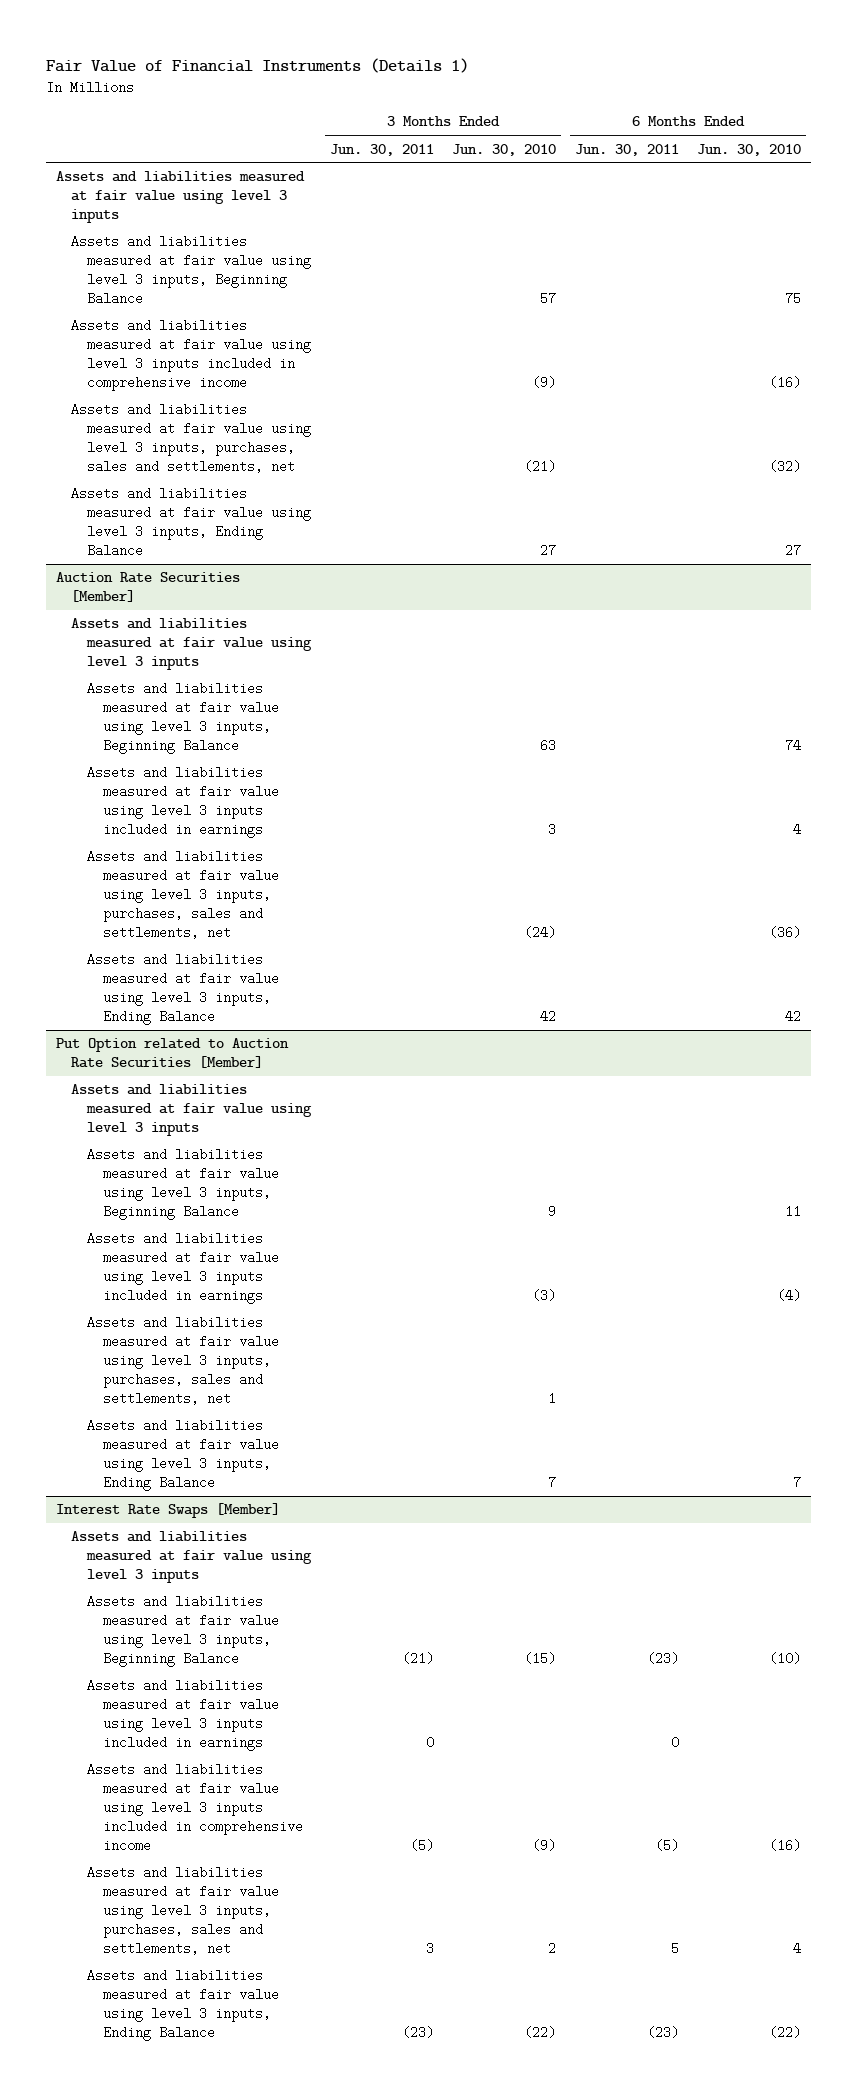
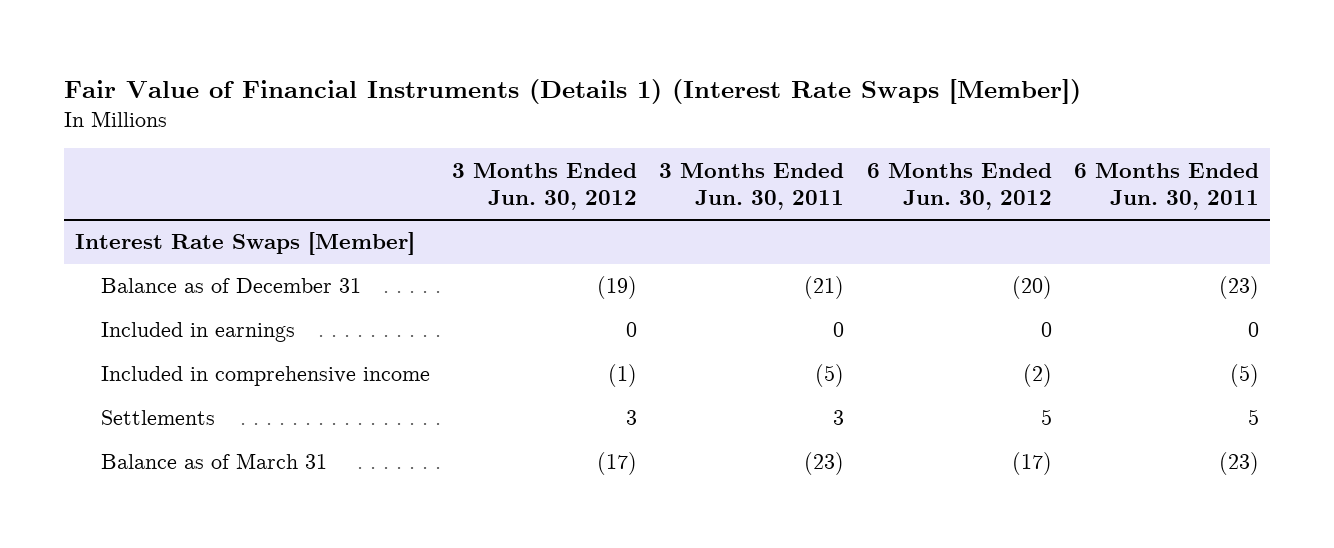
[46,57,470,73] Fair Value of Financial Instruments (Details 1) -> [64,78,1082,104] Fair Value of Financial Instruments (Details 1) (Interest Rate Swaps [Member])
[452,143,557,156] Jun. 30, 2010 -> none
[697,143,802,156] Jun. 30, 2010 -> none
none -> [452,162,638,210] 3 Months Ended Jun. 30, 2012
none -> [866,162,1052,210] 6 Months Ended Jun. 30, 2012
[55,171,305,224] Assets and liabilities measured at fair value using level 3 inputs -> none
[71,235,311,305] Assets and liabilities measured at fair value using level 3 inputs, Beginning Balance -> none
[71,319,311,391] Assets and liabilities measured at fair value using level 3 inputs included in comprehensive income -> none
[71,403,311,473] Assets and liabilities measured at fair value using level 3 inputs, purchases, sales and settlements, net -> none
[71,487,311,557] Assets and liabilities measured at fair value using level 3 inputs, Ending Balance -> none
[55,572,240,603] Auction Rate Securities [Member] -> none
[71,618,312,671] Assets and liabilities measured at fair value using level 3 inputs -> none
[86,682,279,754] Assets and liabilities measured at fair value using level 3 inputs, Beginning Balance -> none
[86,766,279,838] Assets and liabilities measured at fair value using level 3 inputs included in earnings -> none
[86,850,279,939] Assets and liabilities measured at fair value using level 3 inputs, purchases, sales and settlements, net -> none
[86,953,279,1025] Assets and liabilities measured at fair value using level 3 inputs, Ending Balance -> none
[55,1038,289,1069] Put Option related to Auction Rate Securities [Member] -> none
[71,1084,312,1137] Assets and liabilities measured at fair value using level 3 inputs -> none
[86,1148,279,1220] Assets and liabilities measured at fair value using level 3 inputs, Beginning Balance -> none
[86,1232,279,1304] Assets and liabilities measured at fair value using level 3 inputs included in earnings -> none
[86,1316,279,1405] Assets and liabilities measured at fair value using level 3 inputs, purchases, sales and settlements, net -> none
[86,1419,279,1491] Assets and liabilities measured at fair value using level 3 inputs, Ending Balance -> none
[71,1531,312,1584] Assets and liabilities measured at fair value using level 3 inputs -> none
[86,1595,279,1667] Assets and liabilities measured at fair value using level 3 inputs, Beginning Balance -> [100,278,361,294] Balance as of December 31
[86,1679,279,1751] Assets and liabilities measured at fair value using level 3 inputs included in earnings -> [100,322,295,343] Included in earnings
[86,1763,303,1852] Assets and liabilities measured at fair value using level 3 inputs included in comprehensive income -> [100,366,430,387] Included in comprehensive income
[86,1866,279,1955] Assets and liabilities measured at fair value using level 3 inputs, purchases, sales and settlements, net -> [100,410,215,426] Settlements
[86,1969,279,2041] Assets and liabilities measured at fair value using level 3 inputs, Ending Balance -> [100,453,327,470] Balance as of March 31

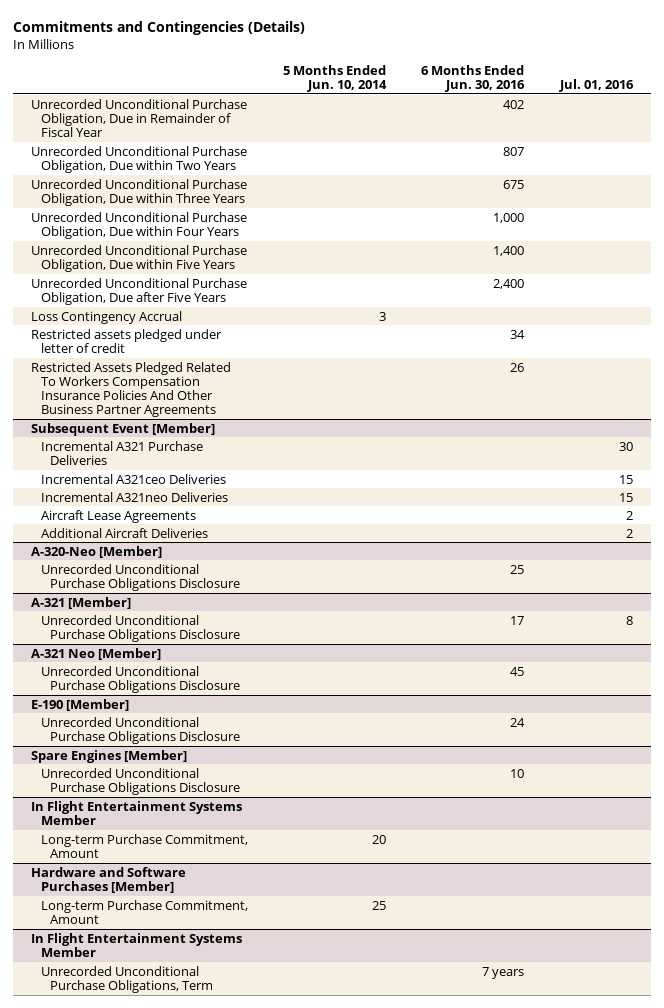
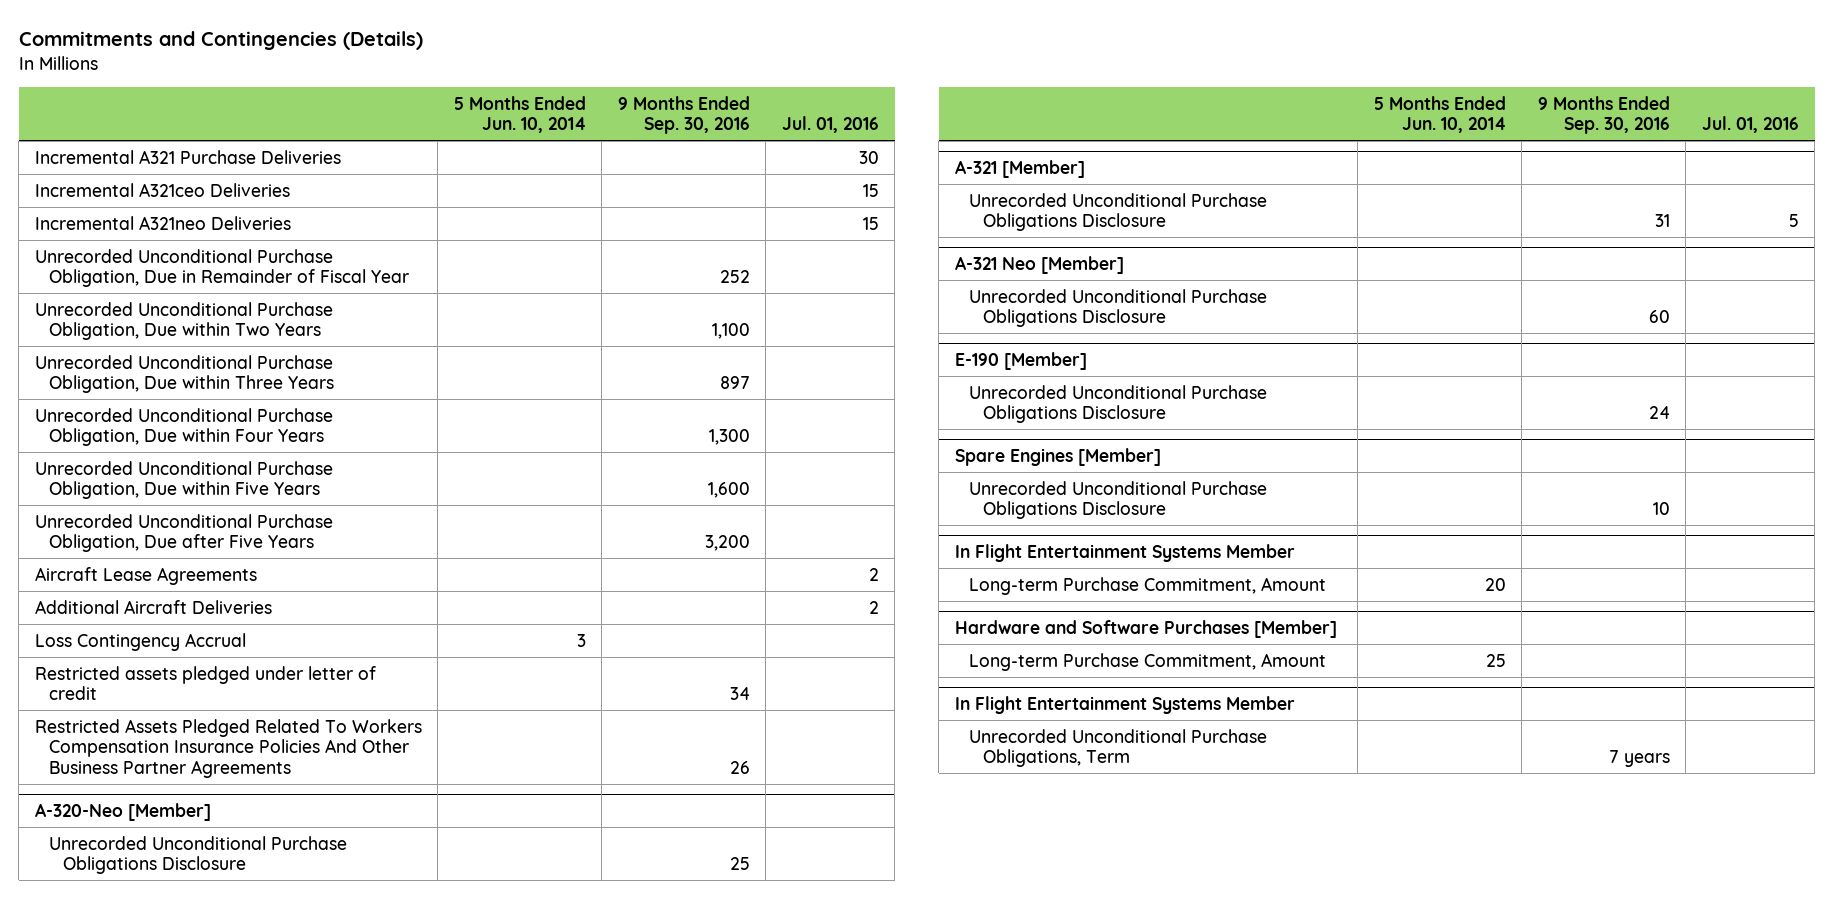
[421,64,526,92] 6 Months Ended Jun. 30, 2016 -> none
none -> [617,95,750,135] 9 Months Ended Sep. 30, 2016
none -> [34,149,341,164] Incremental A321 Purchase Deliveries
none -> [34,182,290,197] Incremental A321ceo Deliveries
none -> [34,215,291,230] Incremental A321neo Deliveries
none -> [34,566,257,585] Aircraft Lease Agreements
none -> [34,599,272,614] Additional Aircraft Deliveries
[30,422,215,436] Subsequent Event [Member] -> none
[40,440,203,465] Incremental A321 Purchase Deliveries -> none
[40,473,226,484] Incremental A321ceo Deliveries -> none
[40,491,228,502] Incremental A321neo Deliveries -> none
[40,509,196,523] Aircraft Lease Agreements -> none
[40,527,208,538] Additional Aircraft Deliveries -> none
[625,615,633,625] 8 -> [1788,214,1799,228] 5

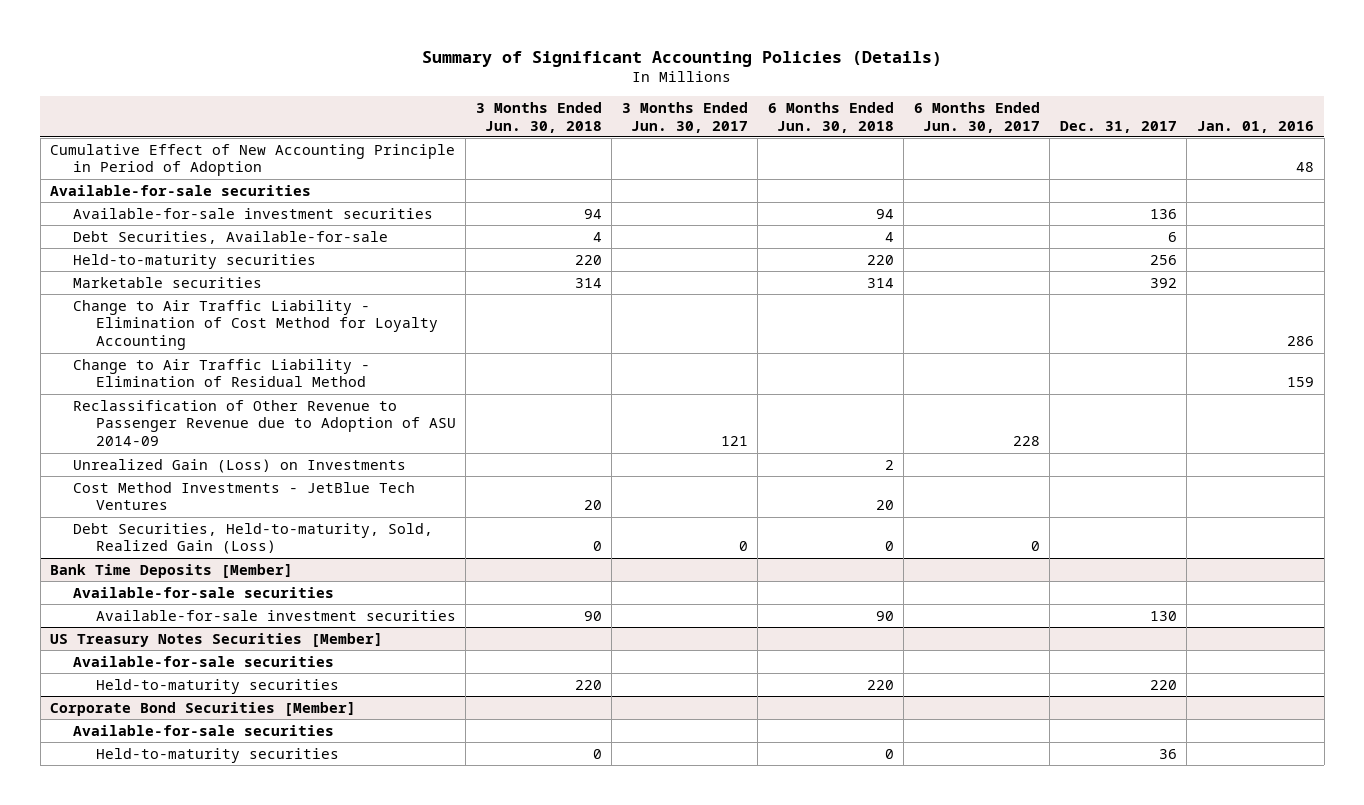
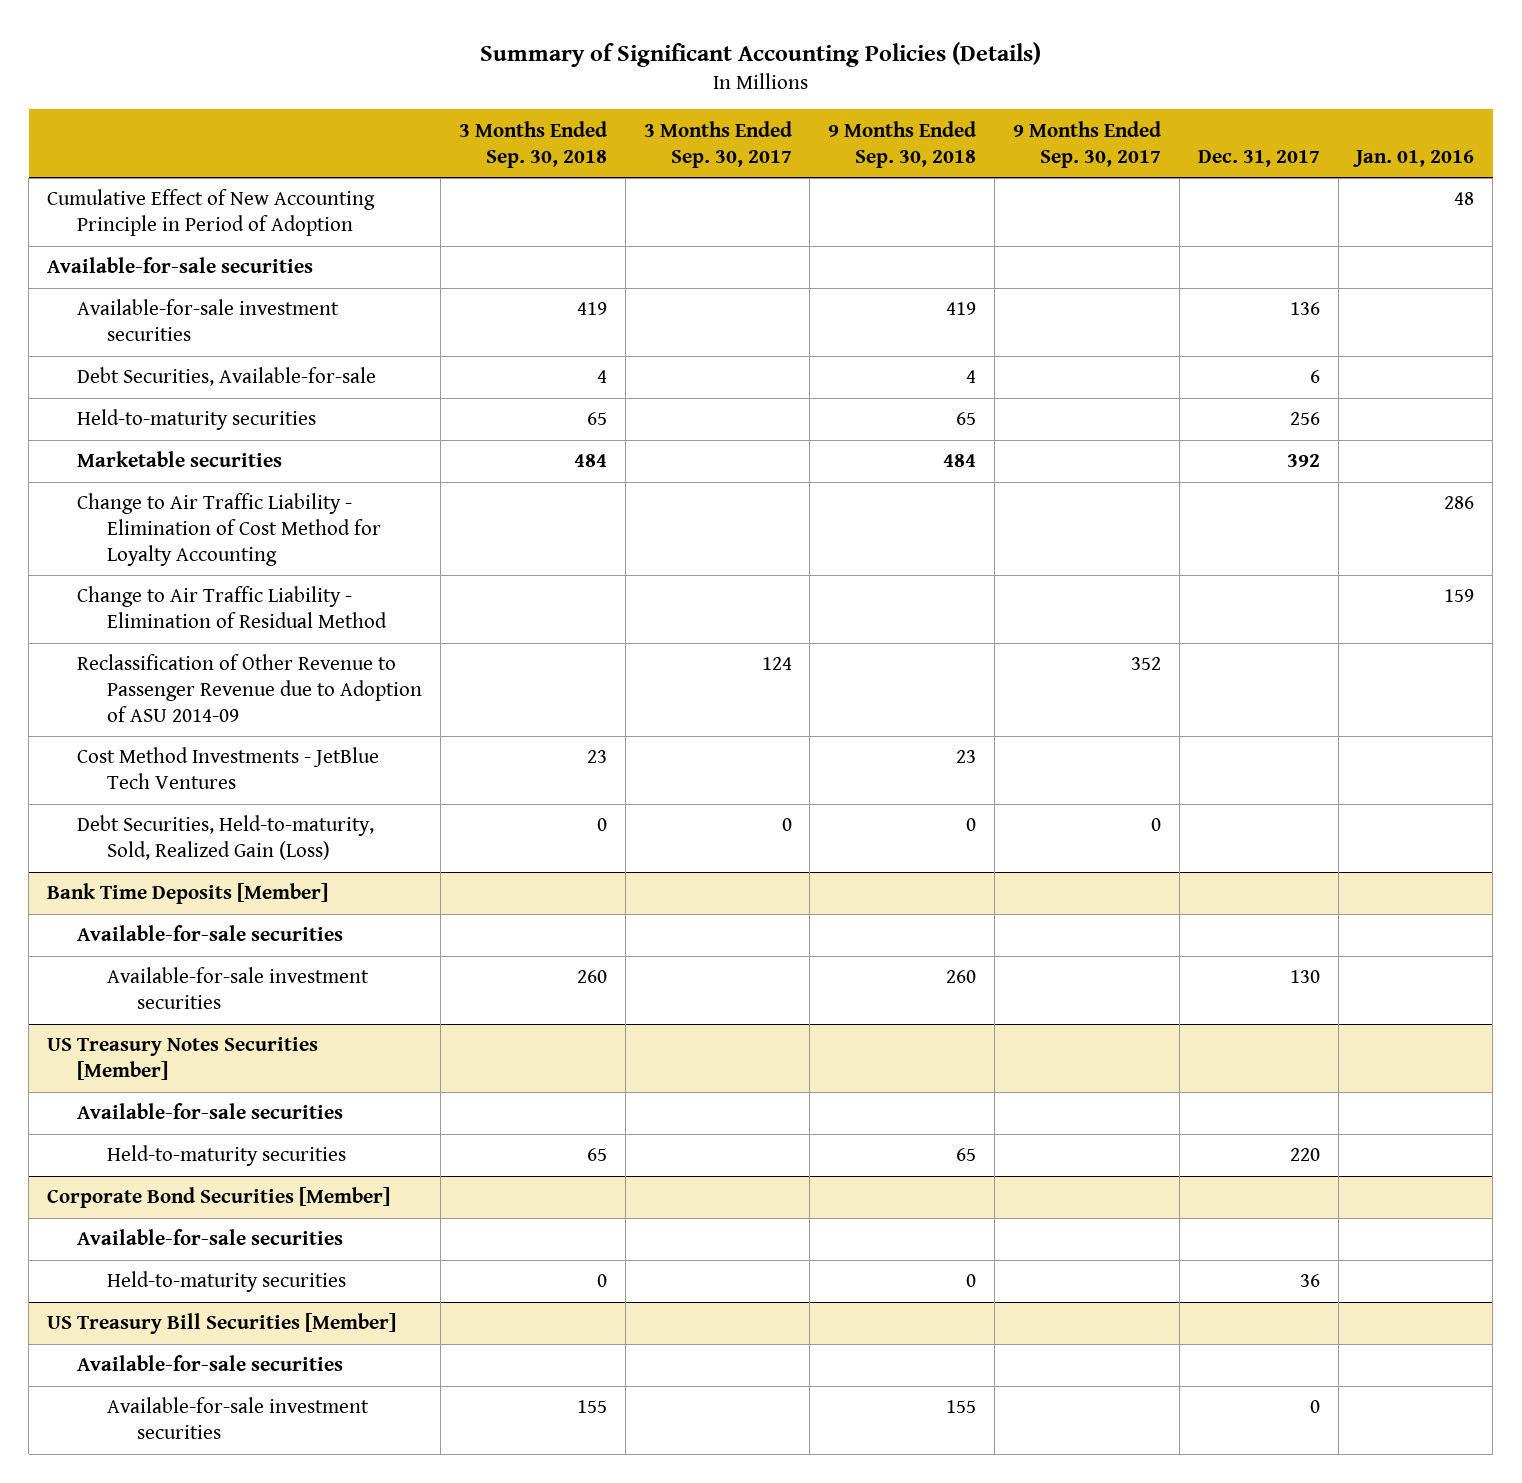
[475,101,602,133] 3 Months Ended Jun. 30, 2018 -> none
[621,101,748,133] 3 Months Ended Jun. 30, 2017 -> none
[767,101,894,133] 6 Months Ended Jun. 30, 2018 -> none
[913,101,1040,133] 6 Months Ended Jun. 30, 2017 -> none
none -> [458,120,607,168] 3 Months Ended Sep. 30, 2018
none -> [643,120,792,168] 3 Months Ended Sep. 30, 2017
none -> [828,120,977,168] 9 Months Ended Sep. 30, 2018
none -> [1013,120,1162,168] 9 Months Ended Sep. 30, 2017
[72,458,406,473] Unrealized Gain (Loss) on Investments -> none
none -> [47,1313,397,1335] US Treasury Bill Securities [Member]
none -> [77,1355,344,1372] Available-for-sale securities
none -> [107,1397,370,1440] Available-for-sale investment securities

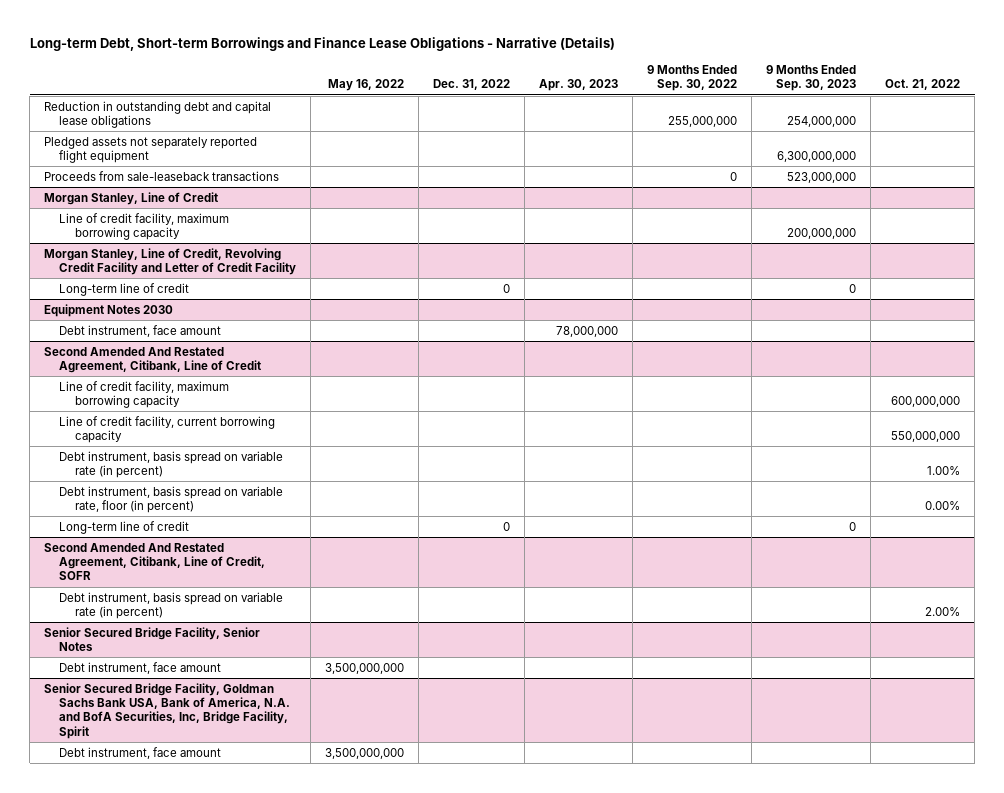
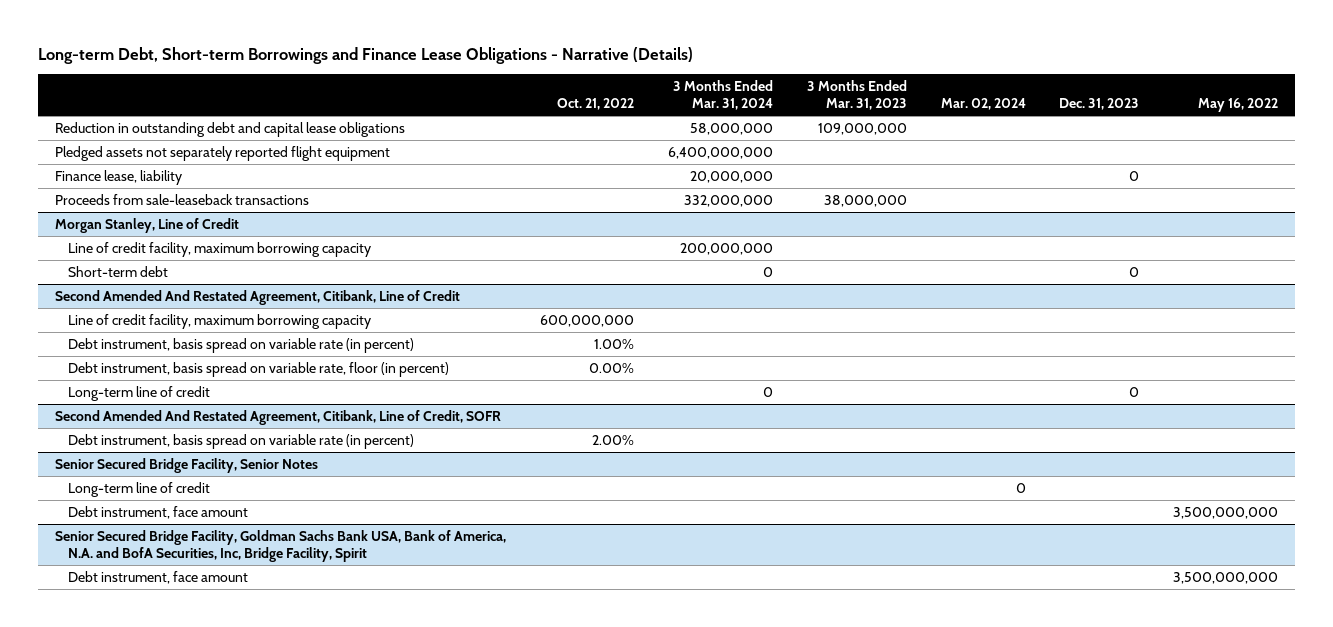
[433,79,511,91] Dec. 31, 2022 -> none
[539,79,619,92] Apr. 30, 2023 -> none
[647,64,738,92] 9 Months Ended Sep. 30, 2022 -> none
[766,64,857,92] 9 Months Ended Sep. 30, 2023 -> none
none -> [672,80,773,110] 3 Months Ended Mar. 31, 2024
none -> [806,80,907,110] 3 Months Ended Mar. 31, 2023
none -> [940,97,1026,110] Mar. 02, 2024
none -> [1059,97,1140,110] Dec. 31, 2023
none -> [54,170,182,186] Finance lease, liability
[44,247,297,276] Morgan Stanley, Line of Credit, Revolving Credit Facility and Letter of Credit Facility -> none
[59,282,190,296] Long-term line of credit -> none
[44,303,174,317] Equipment Notes 2030 -> none
[59,324,222,337] Debt instrument, face amount -> none
none -> [68,266,169,278] Short-term debt
[59,415,276,444] Line of credit facility, current borrowing capacity -> none
none -> [68,482,211,498] Long-term line of credit

